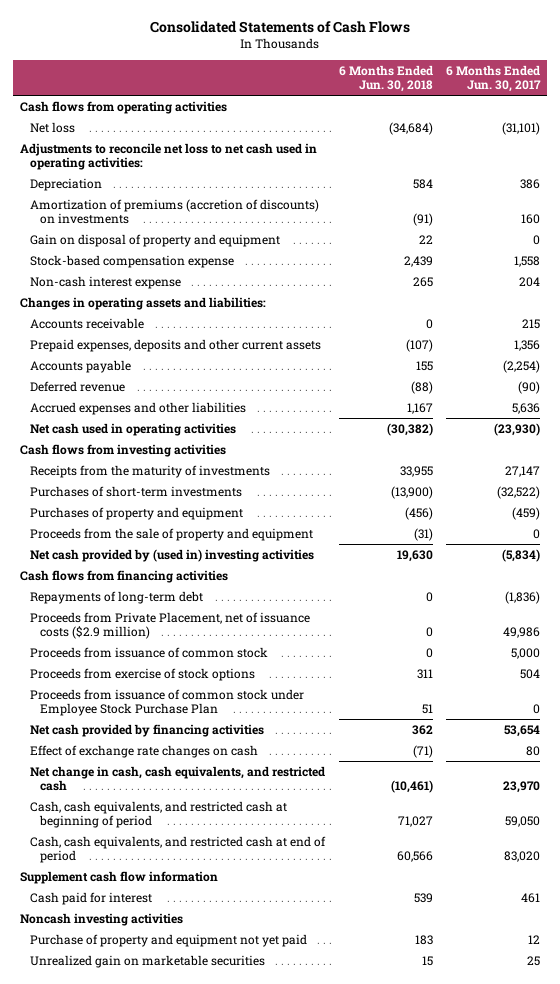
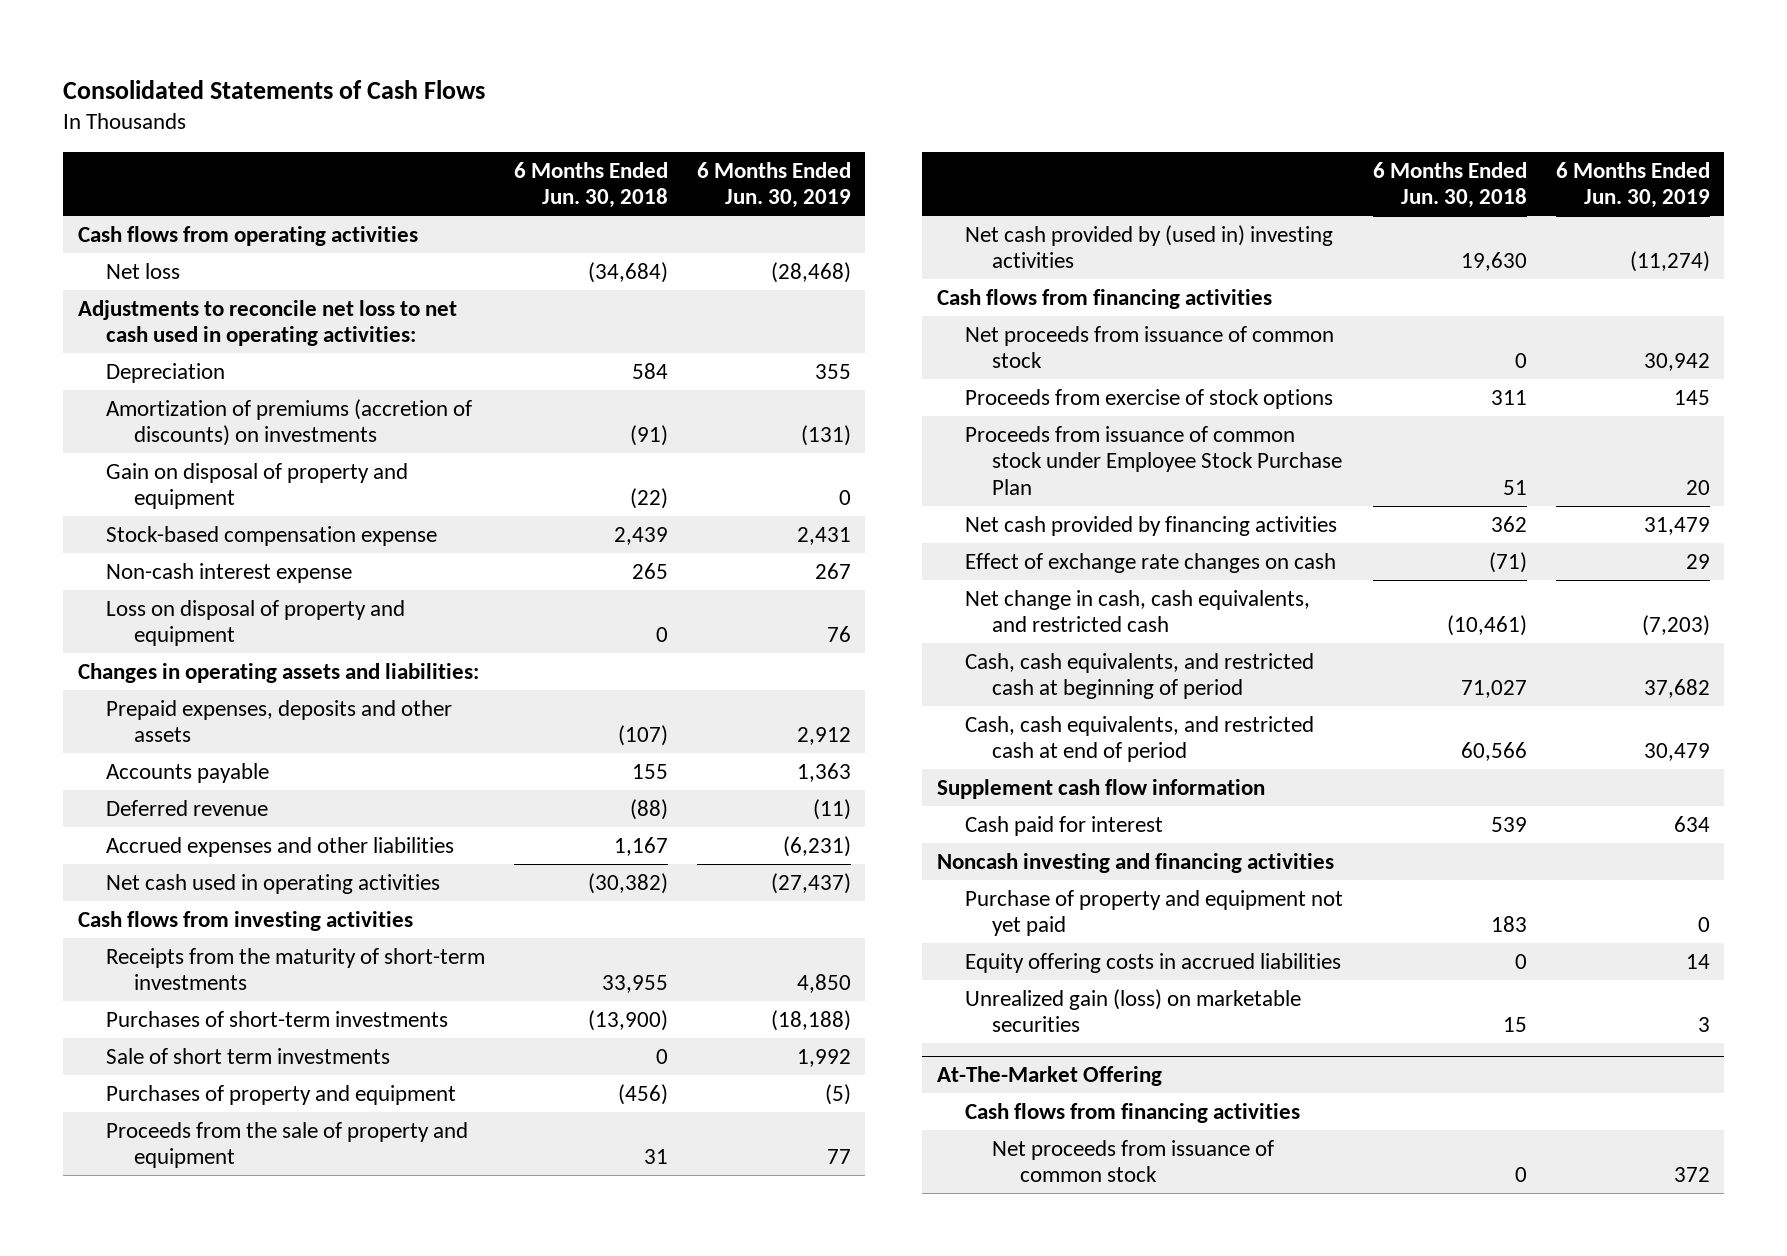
[446,65,542,93] 6 Months Ended Jun. 30, 2017 -> none
none -> [696,161,851,209] 6 Months Ended Jun. 30, 2019
[418,234,433,244] 22 -> [629,488,668,510] (22)
none -> [105,599,405,647] Loss on disposal of property and equipment
[30,317,145,329] Accounts receivable -> none
[30,338,322,352] Prepaid expenses, deposits and other current assets -> [105,699,452,743] Prepaid expenses, deposits and other assets
[30,464,271,478] Receipts from the maturity of investments -> [105,947,485,991] Receipts from the maturity of short-term investments
none -> [105,1047,390,1064] Sale of short term investments
[413,527,433,541] (31) -> [643,1149,668,1165] 31
[30,590,204,604] Repayments of long-term debt -> none
[30,611,311,639] Proceeds from Private Placement, net of issuance costs ($2.9 million) -> none
[30,646,269,658] Proceeds from issuance of common stock -> [964,325,1334,369] Net proceeds from issuance of common stock
[19,912,183,926] Noncash investing activities -> [936,852,1334,873] Noncash investing and financing activities
none -> [964,952,1341,973] Equity offering costs in accrued liabilities
[30,954,266,968] Unrealized gain on marketable securities -> [964,988,1301,1033] Unrealized gain (loss) on marketable securities
none -> [936,1065,1162,1086] At-The-Market Offering
none -> [964,1102,1300,1123] Cash flows from financing activities
none -> [992,1139,1275,1183] Net proceeds from issuance of common stock

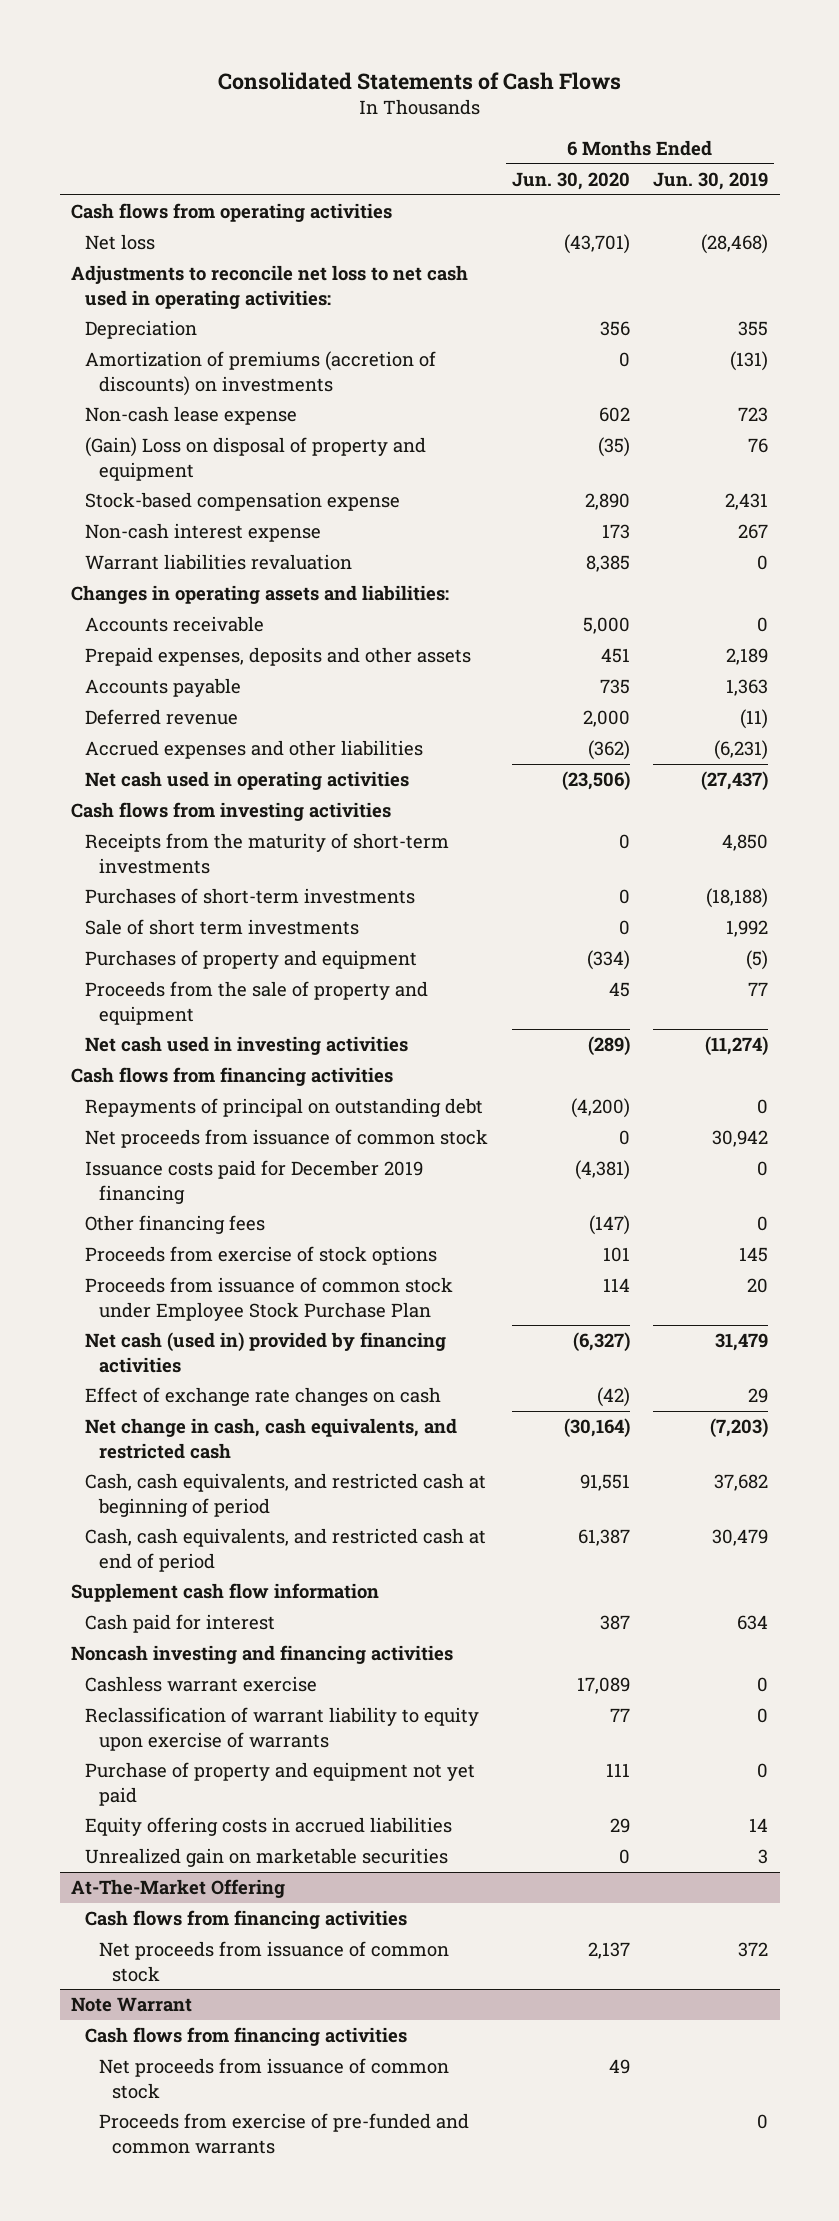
[513,161,668,209] 6 Months Ended Jun. 30, 2018 -> none
none -> [511,172,630,191] Jun. 30, 2020
none -> [85,406,298,426] Non-cash lease expense
[105,462,408,510] Gain on disposal of property and equipment -> [85,437,427,481] (Gain) Loss on disposal of property and equipment
[838,490,851,506] 0 -> [748,438,769,454] 76
[105,599,405,647] Loss on disposal of property and equipment -> none
none -> [85,554,353,571] Warrant liabilities revaluation
none -> [85,616,265,633] Accounts receivable
[796,727,851,746] 2,912 -> [726,648,769,666] 2,189
[964,224,1333,269] Net cash provided by (used in) investing activities -> [85,1036,409,1056] Net cash used in investing activities
none -> [85,1098,484,1118] Repayments of principal on outstanding debt
none -> [85,1160,424,1204] Issuance costs paid for December 2019 financing
none -> [85,1215,266,1235] Other financing fees
[964,515,1337,536] Net cash provided by financing activities -> [85,1332,447,1373] Net cash (used in) provided by financing activities
none -> [85,1676,318,1693] Cashless warrant exercise
none -> [85,1707,480,1751] Reclassification of warrant liability to equity upon exercise of warrants
[964,988,1301,1033] Unrealized gain (loss) on marketable securities -> [85,1848,449,1868] Unrealized gain on marketable securities
none -> [71,1997,193,2013] Note Warrant
none -> [85,2027,408,2047] Cash flows from financing activities
none -> [98,2058,449,2099] Net proceeds from issuance of common stock
none -> [98,2113,469,2154] Proceeds from exercise of pre-funded and common warrants

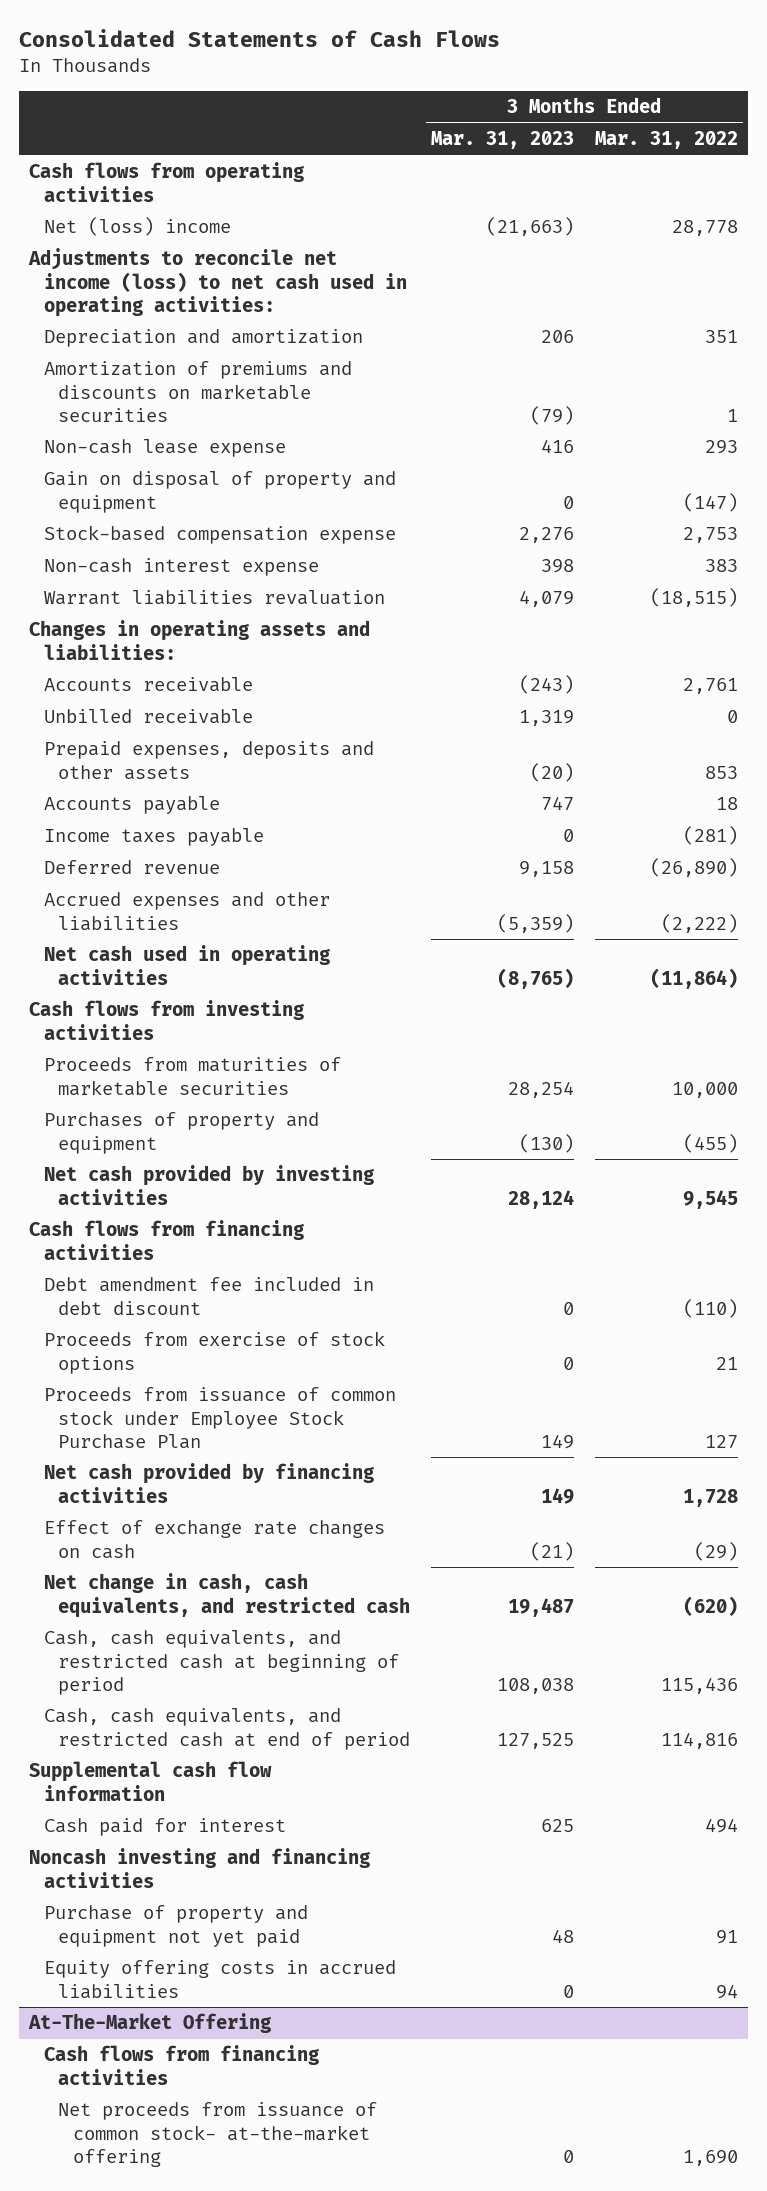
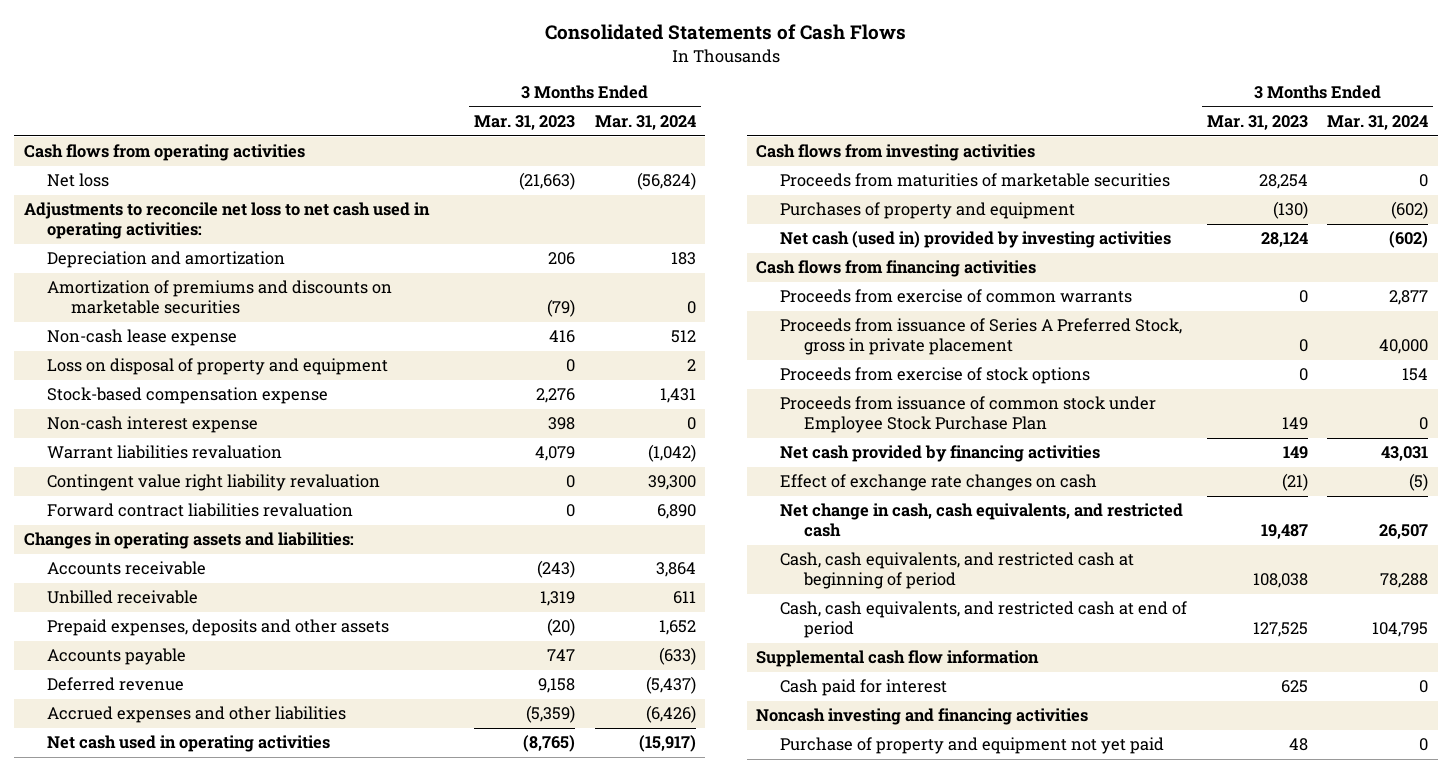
[594,131,738,150] Mar. 31, 2022 -> none
none -> [594,115,696,131] Mar. 31, 2024
[43,217,231,237] Net (loss) income -> [47,173,110,188] Net loss
[28,248,407,317] Adjustments to reconcile net income (loss) to net cash used in operating activities: -> [23,202,430,240] Adjustments to reconcile net loss to net cash used in operating activities:
[43,471,396,513] Gain on disposal of property and equipment -> [47,358,389,376] Loss on disposal of property and equipment
none -> [47,474,381,492] Contingent value right liability revaluation
none -> [47,503,354,518] Forward contract liabilities revaluation
[43,828,264,847] Income taxes payable -> none
[43,1165,374,1205] Net cash provided by investing activities -> [780,231,1172,249] Net cash (used in) provided by investing activities
[43,1277,374,1315] Debt amendment fee included in debt discount -> none
none -> [780,289,1133,304] Proceeds from exercise of common warrants
none -> [780,318,1183,356] Proceeds from issuance of Series A Preferred Stock, gross in private placement
[43,1960,396,1999] Equity offering costs in accrued liabilities -> none
[28,2013,272,2034] At-The-Market Offering -> none
[43,2045,319,2085] Cash flows from financing activities -> none
[58,2102,378,2167] Net proceeds from issuance of common stock- at-the-market offering -> none

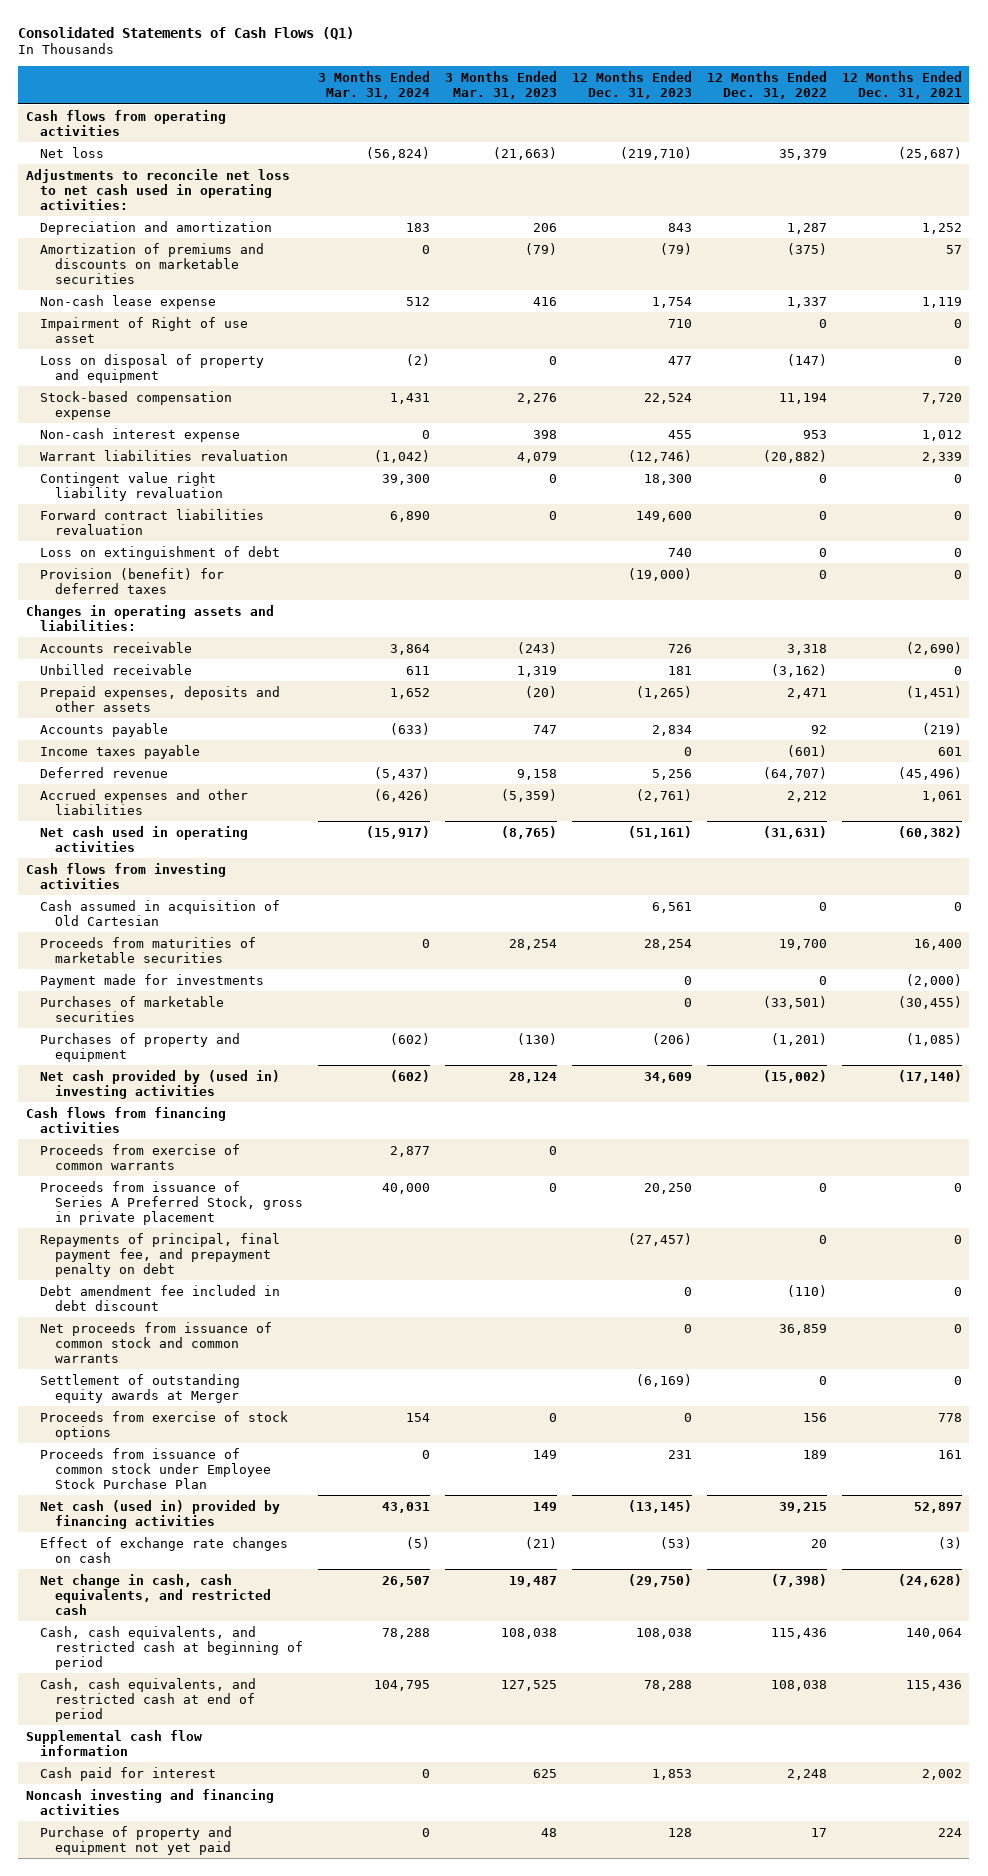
[544,24,906,41] Consolidated Statements of Cash Flows -> [18,26,355,40] Consolidated Statements of Cash Flows (Q1)
none -> [571,71,692,100] 12 Months Ended Dec. 31, 2023
none -> [706,71,827,100] 12 Months Ended Dec. 31, 2022
none -> [841,71,962,100] 12 Months Ended Dec. 31, 2021
none -> [40,316,249,343] Impairment of Right of use asset
[686,359,696,372] 2 -> [405,353,430,366] (2)
none -> [40,545,281,560] Loss on extinguishment of debt
none -> [40,567,225,594] Provision (benefit) for deferred taxes
none -> [40,744,201,759] Income taxes payable
none -> [40,899,281,926] Cash assumed in acquisition of Old Cartesian
none -> [40,973,265,988] Payment made for investments
none -> [40,995,225,1022] Purchases of marketable securities
[780,231,1172,249] Net cash (used in) provided by investing activities -> [40,1069,281,1099] Net cash provided by (used in) investing activities
none -> [40,1232,281,1277] Repayments of principal, final payment fee, and prepayment penalty on debt
none -> [40,1284,281,1311] Debt amendment fee included in debt discount
none -> [40,1321,273,1363] Net proceeds from issuance of common stock and common warrants
none -> [40,1373,241,1403] Settlement of outstanding equity awards at Merger
[780,445,1101,463] Net cash provided by financing activities -> [40,1499,281,1529] Net cash (used in) provided by financing activities

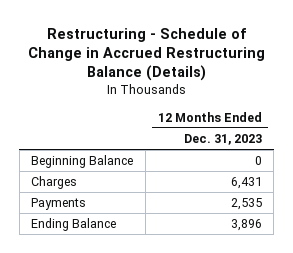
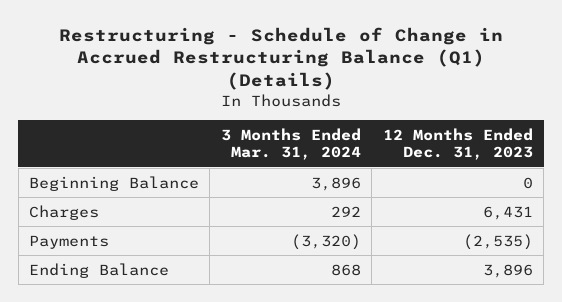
[27,27,265,82] Restructuring - Schedule of Change in Accrued Restructuring Balance (Details) -> [58,26,503,90] Restructuring - Schedule of Change in Accrued Restructuring Balance (Q1) (Details)
none -> [220,127,361,161] 3 Months Ended Mar. 31, 2024
[230,198,262,211] 2,535 -> [462,233,533,250] (2,535)

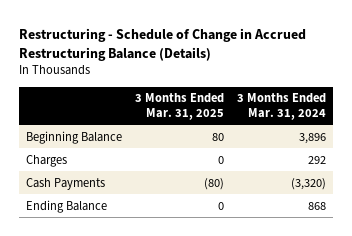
[58,26,503,90] Restructuring - Schedule of Change in Accrued Restructuring Balance (Q1) (Details) -> [19,27,307,61] Restructuring - Schedule of Change in Accrued Restructuring Balance (Details)
[382,127,533,161] 12 Months Ended Dec. 31, 2023 -> none
none -> [135,93,225,120] 3 Months Ended Mar. 31, 2025
[29,234,110,249] Payments -> [26,177,106,190] Cash Payments

